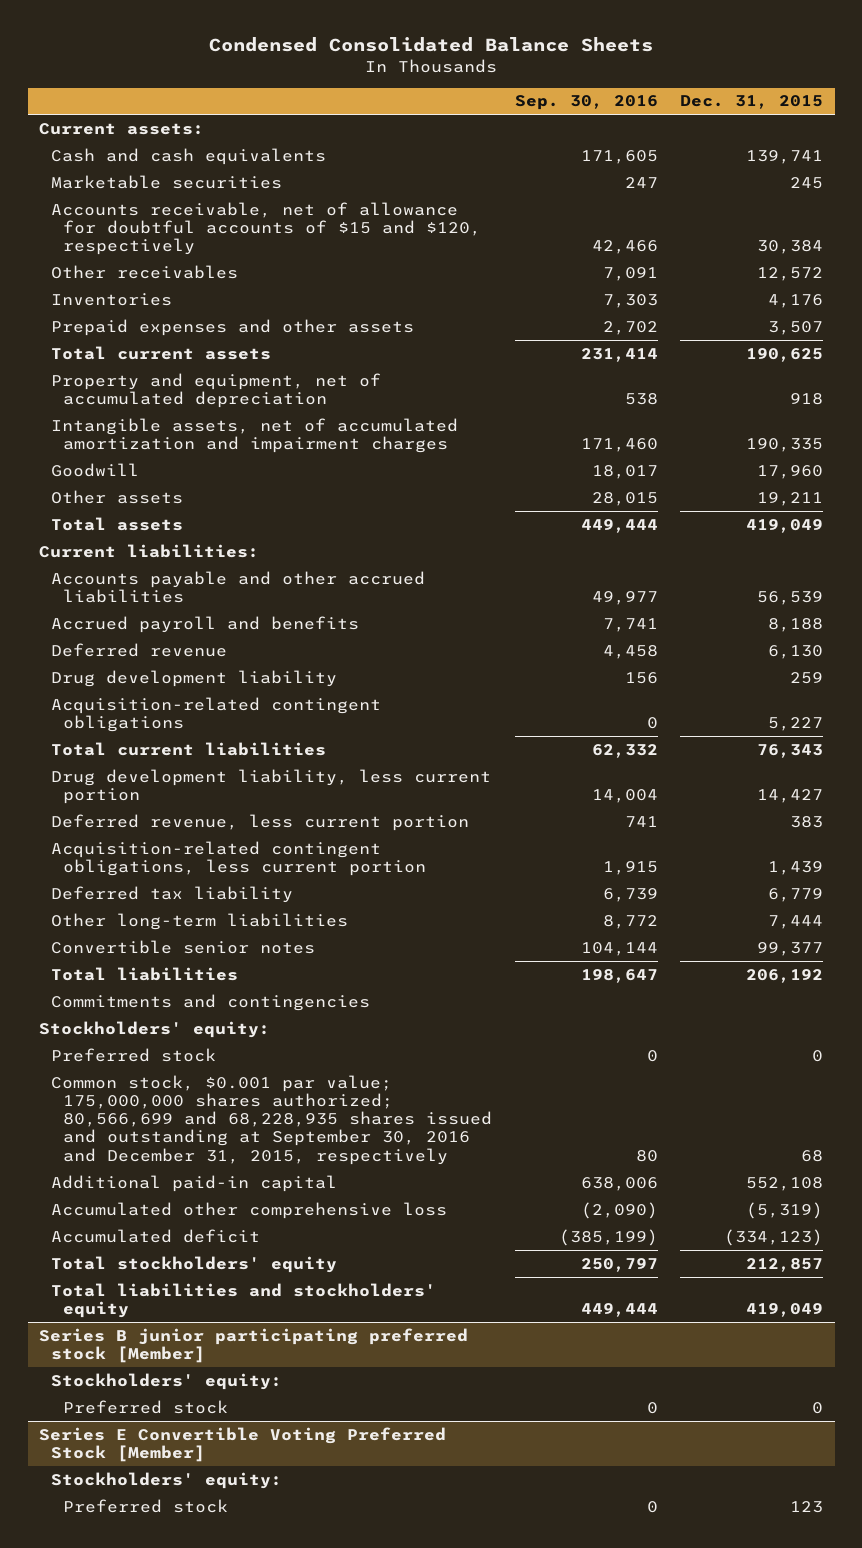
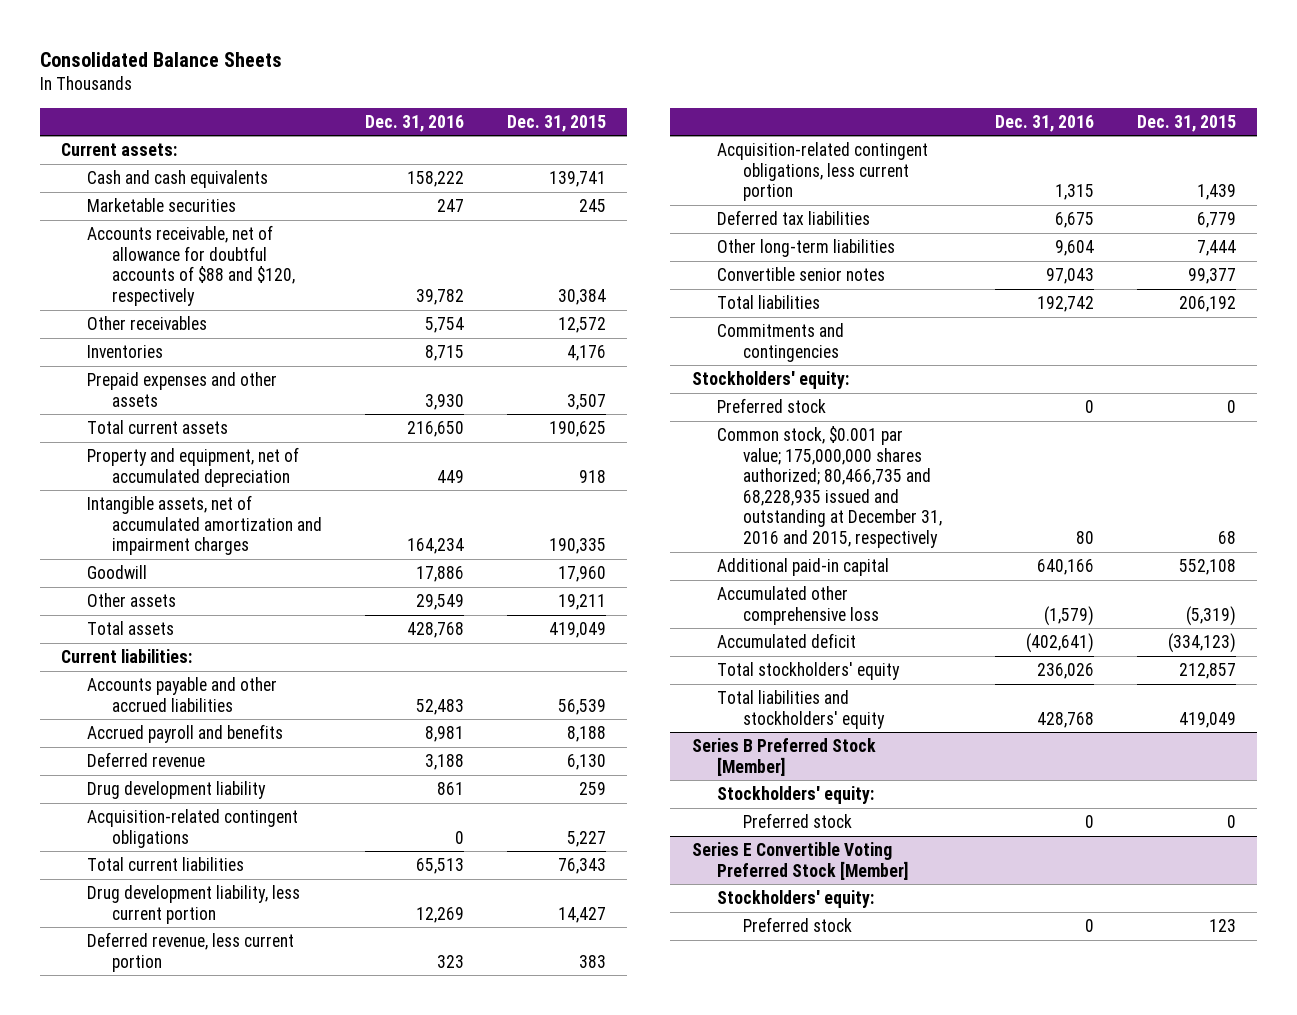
[209,37,654,53] Condensed Consolidated Balance Sheets -> [39,51,282,67] Consolidated Balance Sheets
[514,95,658,111] Sep. 30, 2016 -> none
none -> [364,114,464,132] Dec. 31, 2016
[51,201,482,256] Accounts receivable, net of allowance for doubtful accounts of $15 and $120, respectively -> [86,225,296,306] Accounts receivable, net of allowance for doubtful accounts of $88 and $120, respectively
[51,885,294,903] Deferred tax liability -> [717,210,871,226] Deferred tax liabilities
[51,1074,493,1165] Common stock, $0.001 par value; 175,000,000 shares authorized; 80,566,699 and 68,228,935 shares issued and outstanding at September 30, 2016 and December 31, 2015, respectively -> [717,426,942,549] Common stock, $0.001 par value; 175,000,000 shares authorized; 80,466,735 and 68,228,935 issued and outstanding at December 31, 2016 and 2015, respectively
[38,1327,468,1363] Series B junior participating preferred stock [Member] -> [691,738,876,776] Series B Preferred Stock [Member]

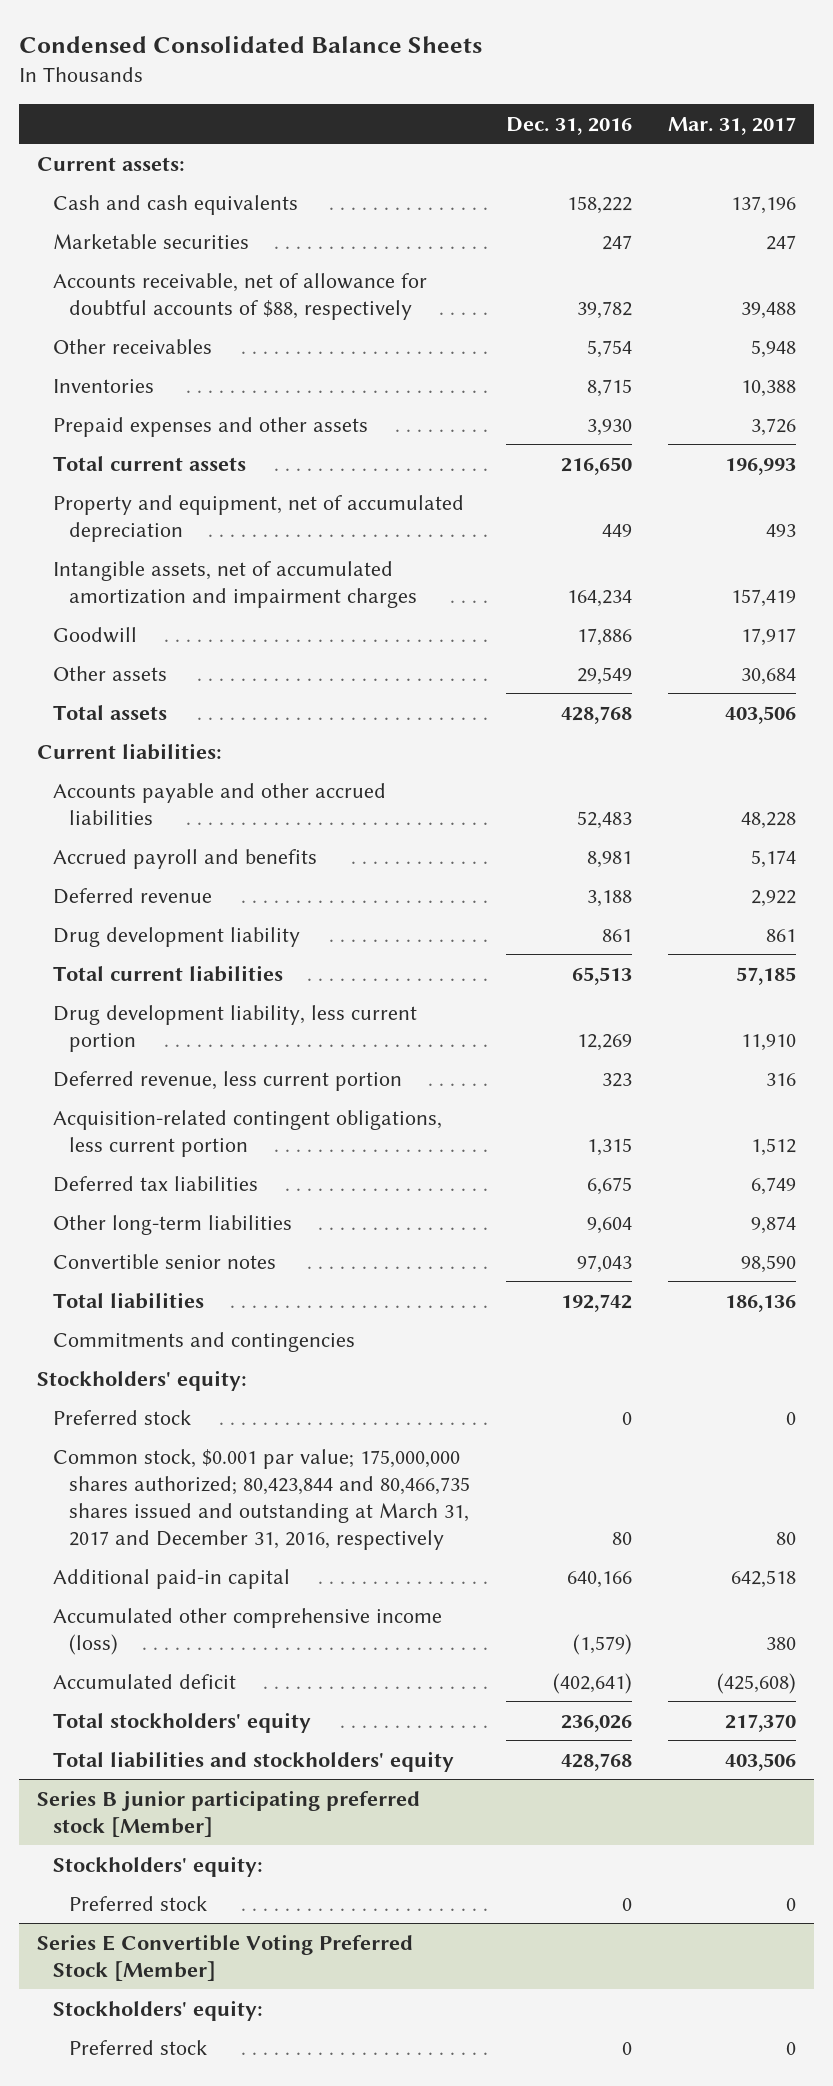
[39,51,282,67] Consolidated Balance Sheets -> [18,35,482,53] Condensed Consolidated Balance Sheets
[506,114,606,132] Dec. 31, 2015 -> none
none -> [668,116,797,135] Mar. 31, 2017
[86,225,296,306] Accounts receivable, net of allowance for doubtful accounts of $88 and $120, respectively -> [53,272,428,320] Accounts receivable, net of allowance for doubtful accounts of $88, respectively
[86,809,298,848] Acquisition-related contingent obligations -> none
[717,426,942,549] Common stock, $0.001 par value; 175,000,000 shares authorized; 80,466,735 and 68,228,935 issued and outstanding at December 31, 2016 and 2015, respectively -> [53,1448,471,1550] Common stock, $0.001 par value; 175,000,000 shares authorized; 80,423,844 and 80,466,735 shares issued and outstanding at March 31, 2017 and December 31, 2016, respectively
[717,586,879,625] Accumulated other comprehensive loss -> [53,1607,443,1655] Accumulated other comprehensive income (loss)
[691,738,876,776] Series B Preferred Stock [Member] -> [36,1789,420,1837] Series B junior participating preferred stock [Member]

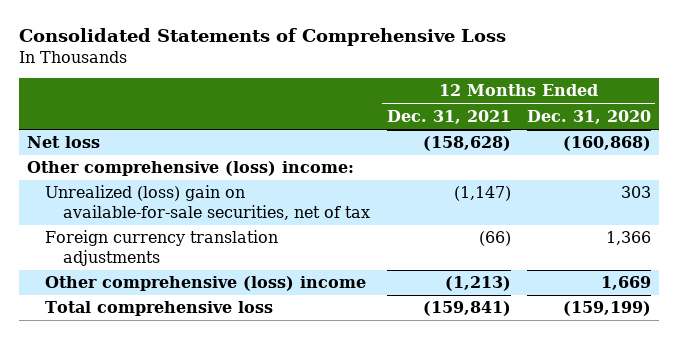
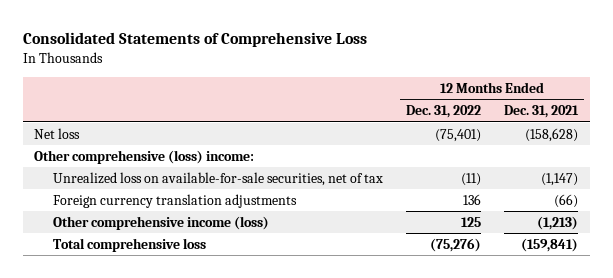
[527,109,652,124] Dec. 31, 2020 -> none
none -> [406,105,482,119] Dec. 31, 2022
[44,185,370,220] Unrealized (loss) gain on available-for-sale securities, net of tax -> [53,171,384,186] Unrealized loss on available-for-sale securities, net of tax
[44,276,366,292] Other comprehensive (loss) income -> [53,215,270,230] Other comprehensive income (loss)

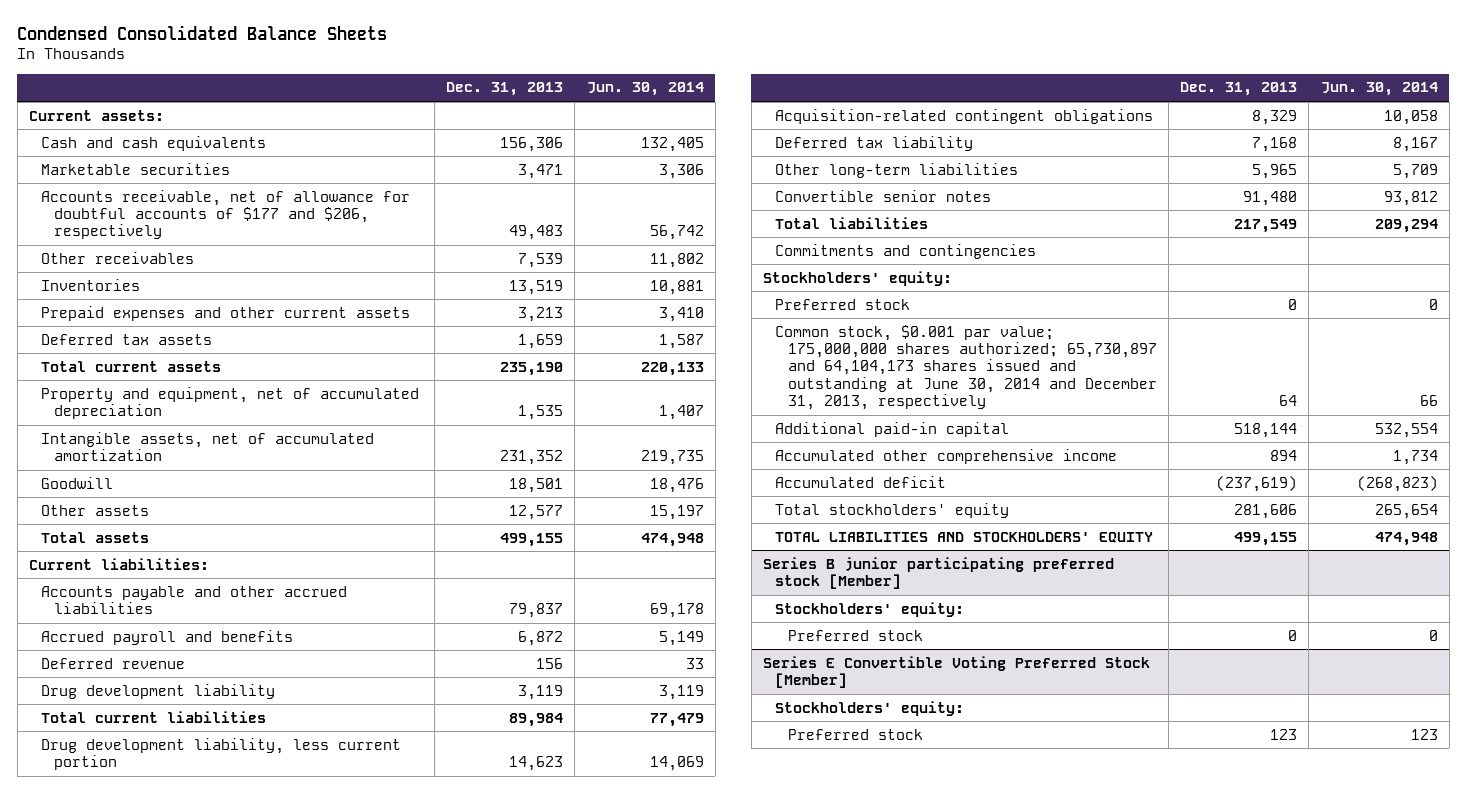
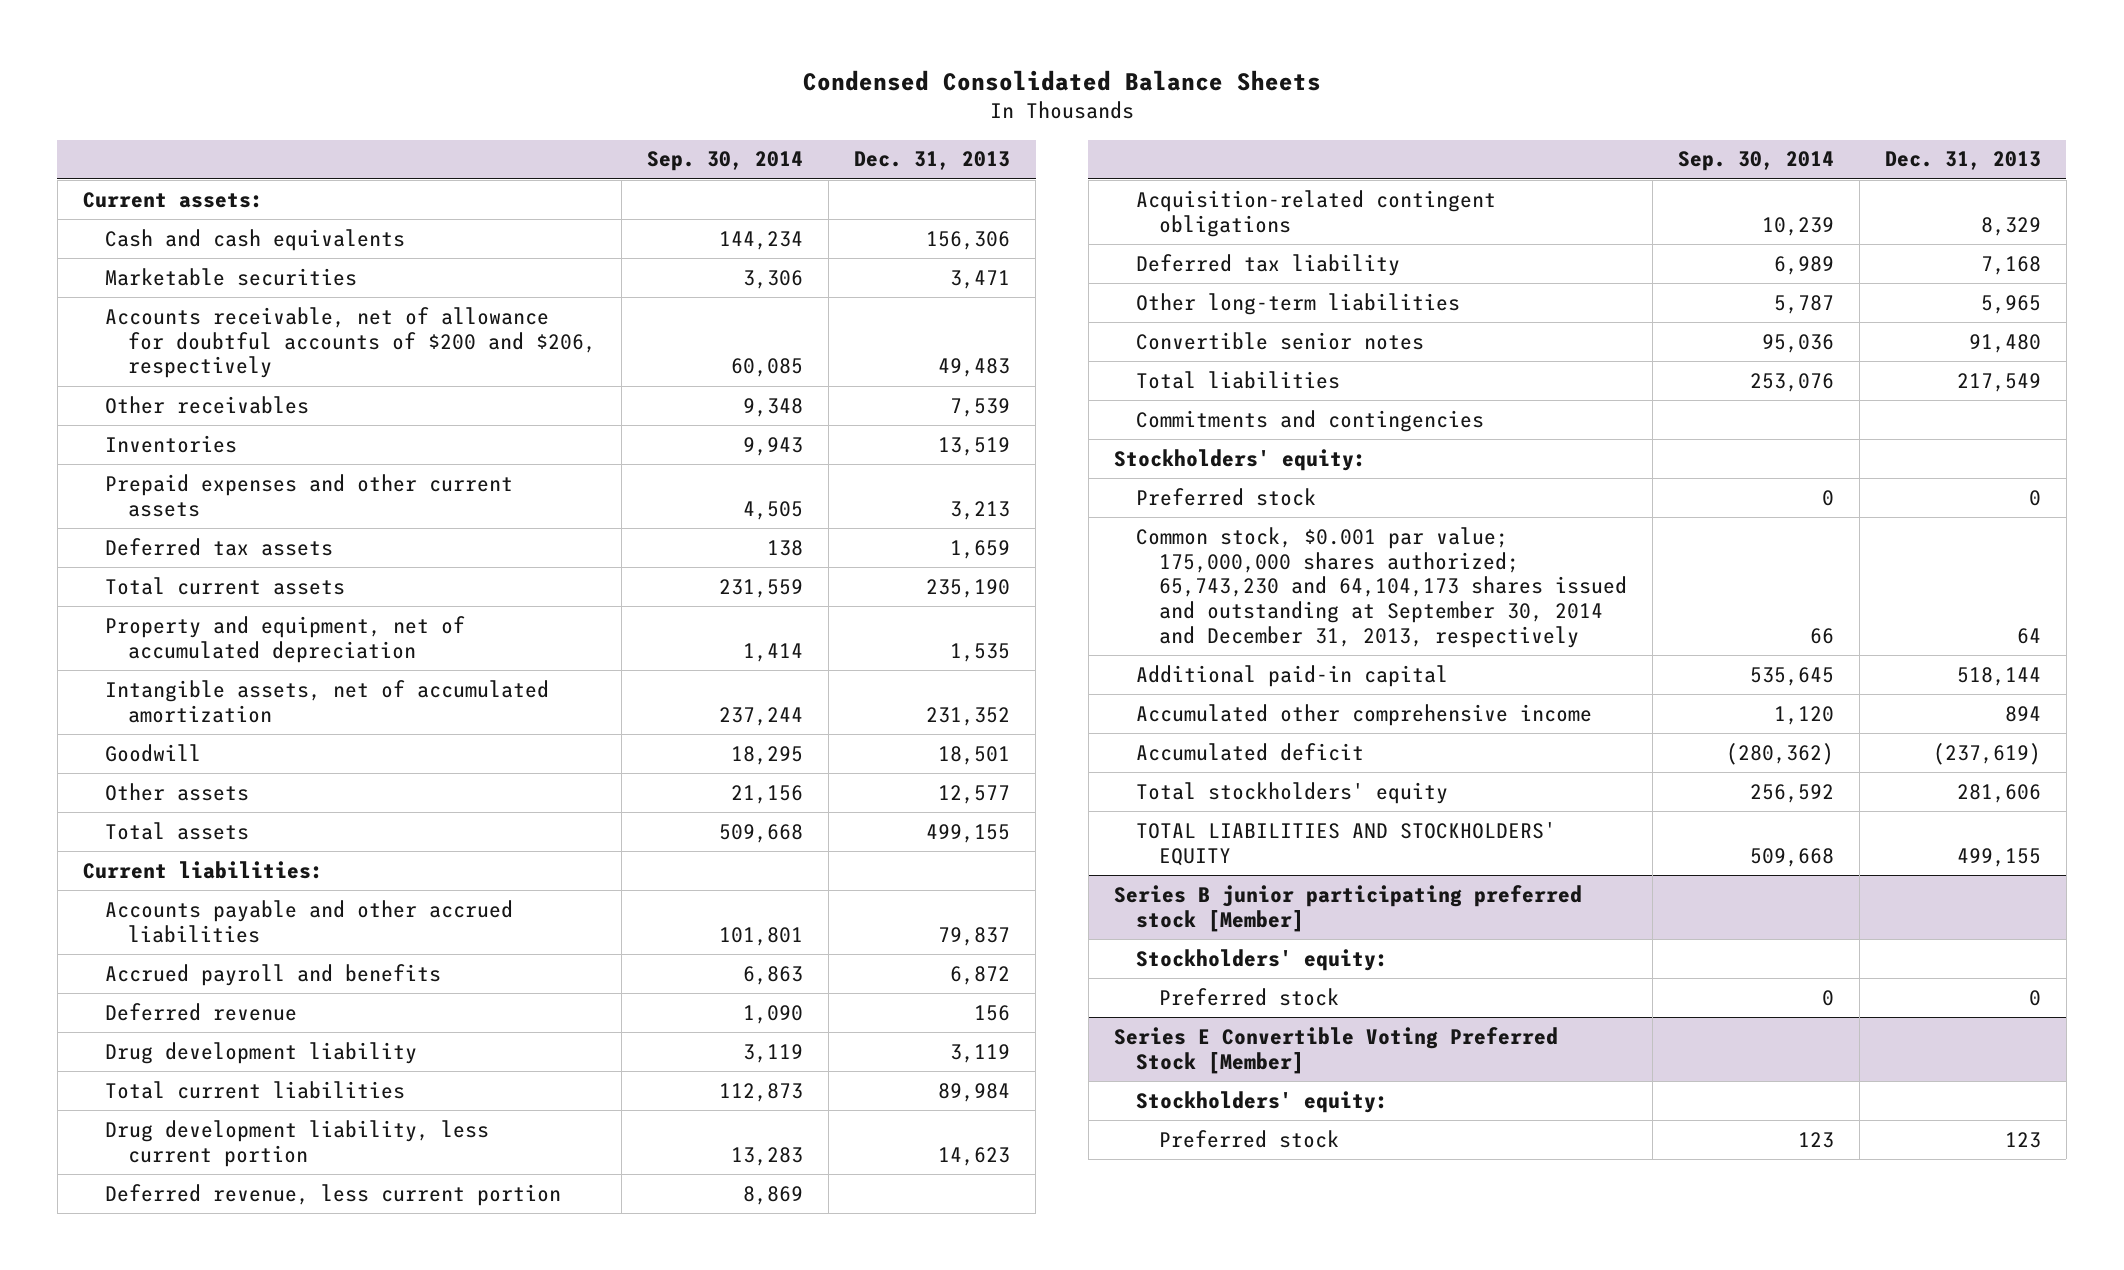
[586,82,704,97] Jun. 30, 2014 -> none
none -> [647,151,804,172] Sep. 30, 2014
[41,189,411,240] Accounts receivable, net of allowance for doubtful accounts of $177 and $206, respectively -> [105,306,597,379] Accounts receivable, net of allowance for doubtful accounts of $200 and $206, respectively
none -> [105,1183,562,1206] Deferred revenue, less current portion
[775,324,1157,410] Common stock, $0.001 par value; 175,000,000 shares authorized; 65,730,897 and 64,104,173 shares issued and outstanding at June 30, 2014 and December 31, 2013, respectively -> [1136,526,1627,648] Common stock, $0.001 par value; 175,000,000 shares authorized; 65,743,230 and 64,104,173 shares issued and outstanding at September 30, 2014 and December 31, 2013, respectively

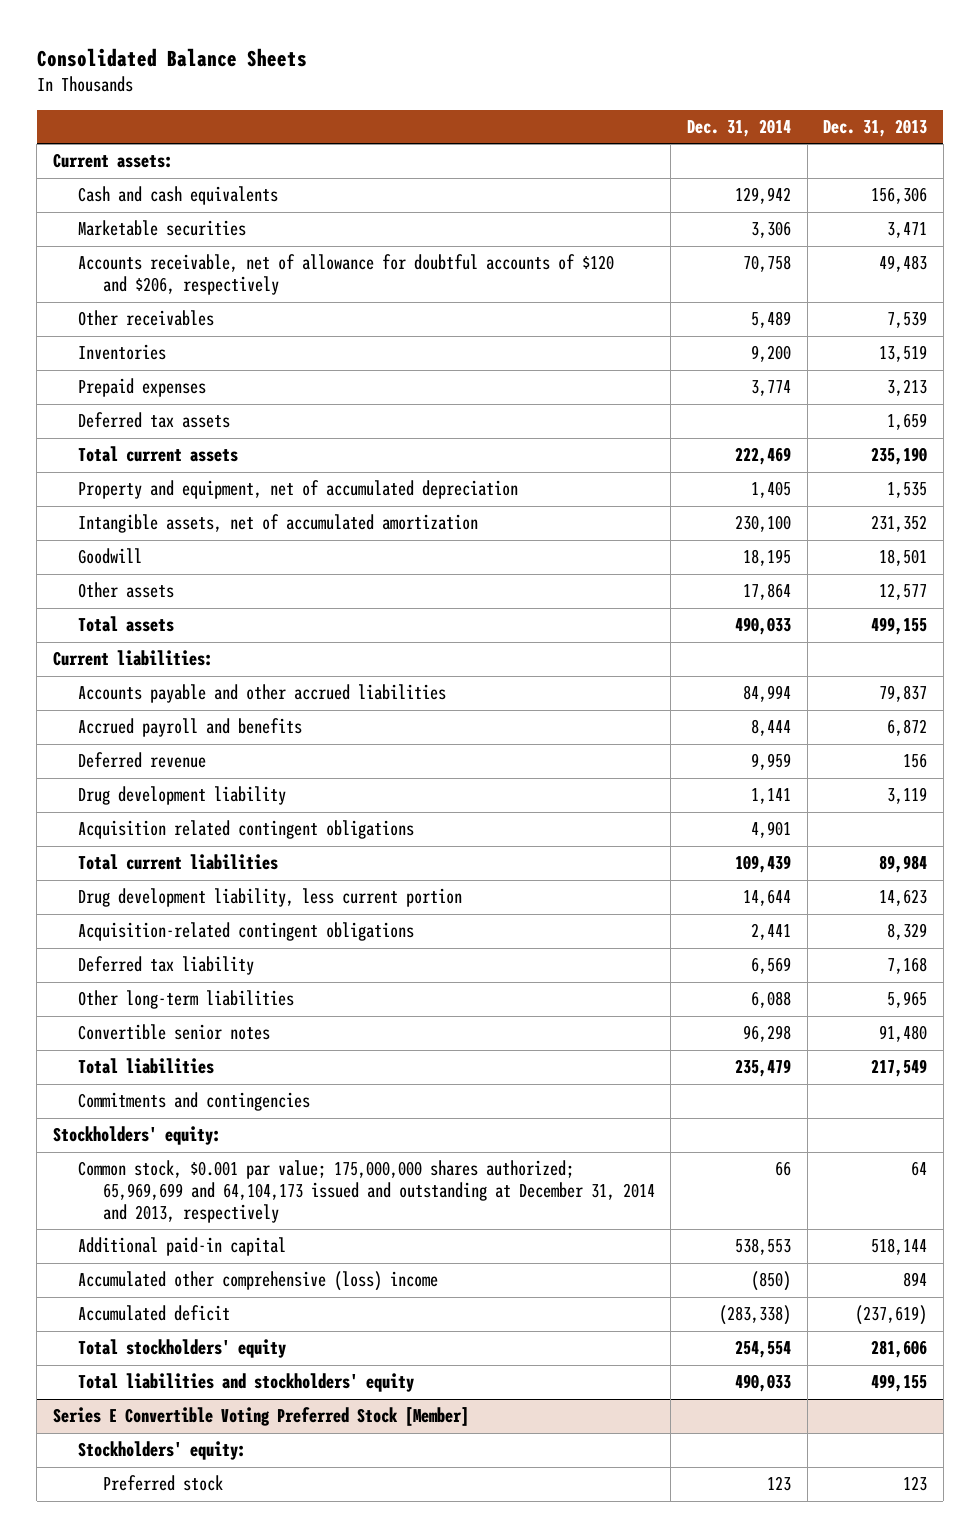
[802,70,1321,92] Condensed Consolidated Balance Sheets -> [36,47,307,67] Consolidated Balance Sheets
[647,151,804,172] Sep. 30, 2014 -> none
none -> [686,119,791,138] Dec. 31, 2014
[105,306,597,379] Accounts receivable, net of allowance for doubtful accounts of $200 and $206, respectively -> [77,254,614,296] Accounts receivable, net of allowance for doubtful accounts of $120 and $206, respectively
[105,473,514,517] Prepaid expenses and other current assets -> [77,378,206,398] Prepaid expenses
none -> [77,820,414,840] Acquisition related contingent obligations
[105,1183,562,1206] Deferred revenue, less current portion -> none
[1136,487,1317,506] Preferred stock -> none
[1136,526,1627,648] Common stock, $0.001 par value; 175,000,000 shares authorized; 65,743,230 and 64,104,173 shares issued and outstanding at September 30, 2014 and December 31, 2013, respectively -> [77,1160,655,1224] Common stock, $0.001 par value; 175,000,000 shares authorized; 65,969,699 and 64,104,173 issued and outstanding at December 31, 2014 and 2013, respectively
[1136,703,1593,726] Accumulated other comprehensive income -> [77,1271,438,1292] Accumulated other comprehensive (loss) income
[1113,884,1582,932] Series B junior participating preferred stock [Member] -> none
[1136,948,1389,971] Stockholders' equity: -> none
[1158,987,1339,1006] Preferred stock -> none
[1136,821,1557,866] TOTAL LIABILITIES AND STOCKHOLDERS' EQUITY -> [77,1373,414,1393] Total liabilities and stockholders' equity

